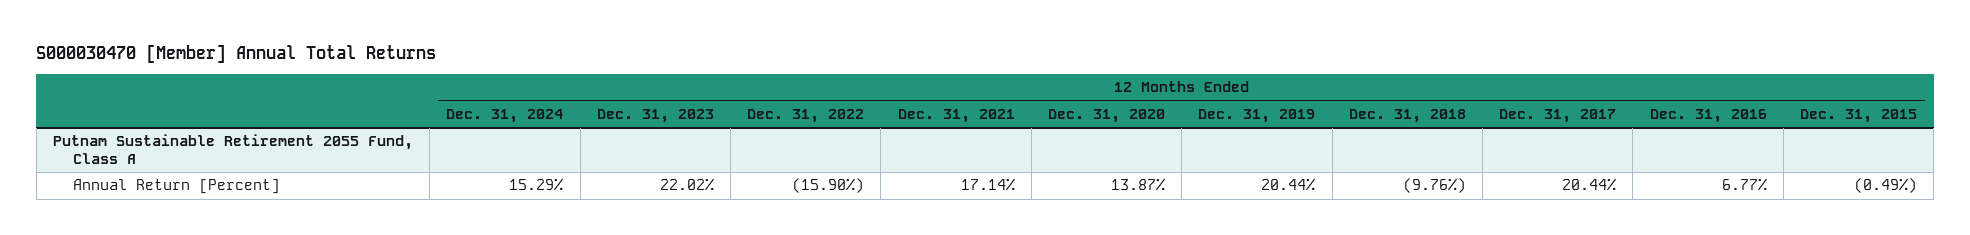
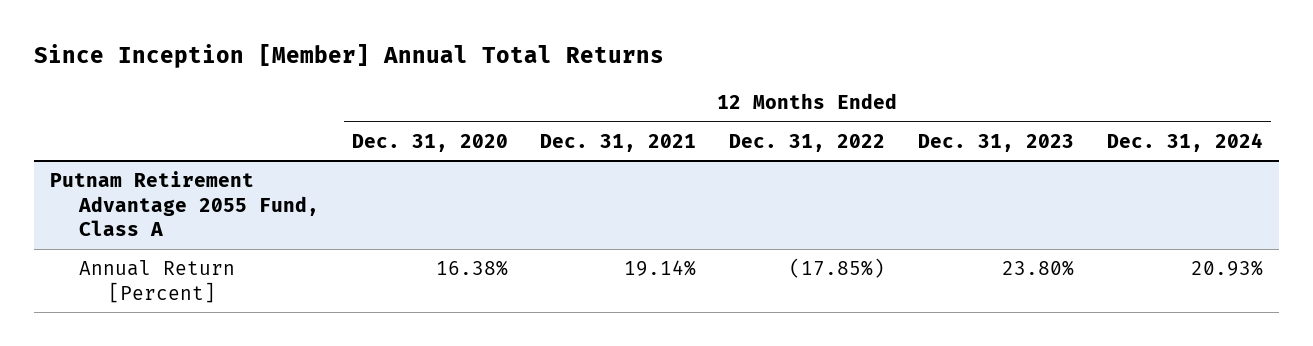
[36,44,437,64] S000030470 [Member] Annual Total Returns -> [33,44,664,69] Since Inception [Member] Annual Total Returns
[1198,109,1316,124] Dec. 31, 2019 -> none
[1348,109,1466,124] Dec. 31, 2018 -> none
[1499,109,1617,124] Dec. 31, 2017 -> none
[1649,109,1767,124] Dec. 31, 2016 -> none
[1800,109,1918,124] Dec. 31, 2015 -> none
[53,134,414,164] Putnam Sustainable Retirement 2055 Fund, Class A -> [49,171,320,236] Putnam Retirement Advantage 2055 Fund, Class A
[509,178,564,192] 15.29% -> [1190,260,1263,277] 20.93%
[659,178,714,192] 22.02% -> [1001,260,1074,277] 23.80%
[792,178,865,194] (15.90%) -> [789,258,886,279] (17.85%)
[960,178,1015,192] 17.14% -> [624,260,697,277] 19.14%
[1111,178,1166,192] 13.87% -> [435,260,508,277] 16.38%

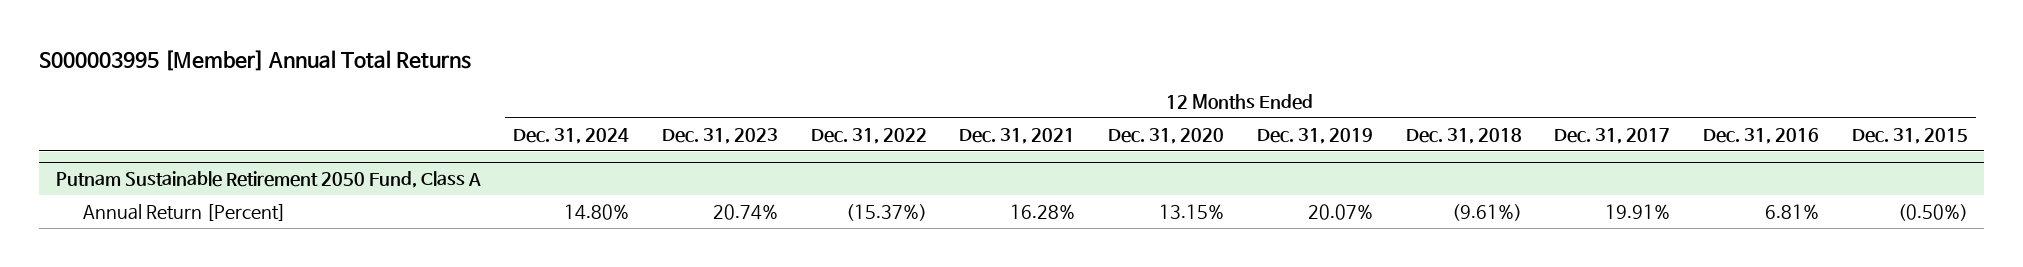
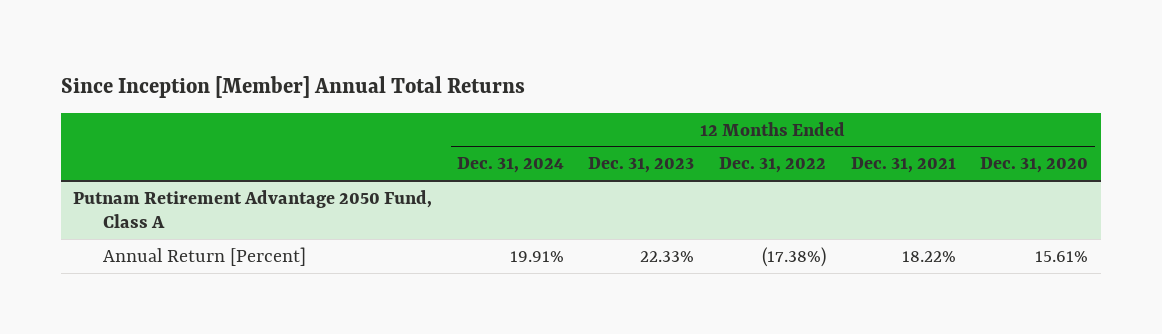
[39,50,472,72] S000003995 [Member] Annual Total Returns -> [60,75,525,98] Since Inception [Member] Annual Total Returns
[1256,127,1373,144] Dec. 31, 2019 -> none
[1405,127,1522,144] Dec. 31, 2018 -> none
[1554,127,1671,144] Dec. 31, 2017 -> none
[1702,127,1819,144] Dec. 31, 2016 -> none
[1851,127,1968,144] Dec. 31, 2015 -> none
[55,171,481,189] Putnam Sustainable Retirement 2050 Fund, Class A -> [73,189,433,228] Putnam Retirement Advantage 2050 Fund, Class A
[564,203,630,220] 14.80% -> [509,250,564,262] 19.91%
[713,203,779,220] 20.74% -> [640,250,695,262] 22.33%
[845,203,927,221] (15.37%) -> [762,246,827,267] (17.38%)
[1010,203,1076,219] 16.28% -> [901,250,956,262] 18.22%
[1159,203,1225,219] 13.15% -> [1035,250,1089,262] 15.61%

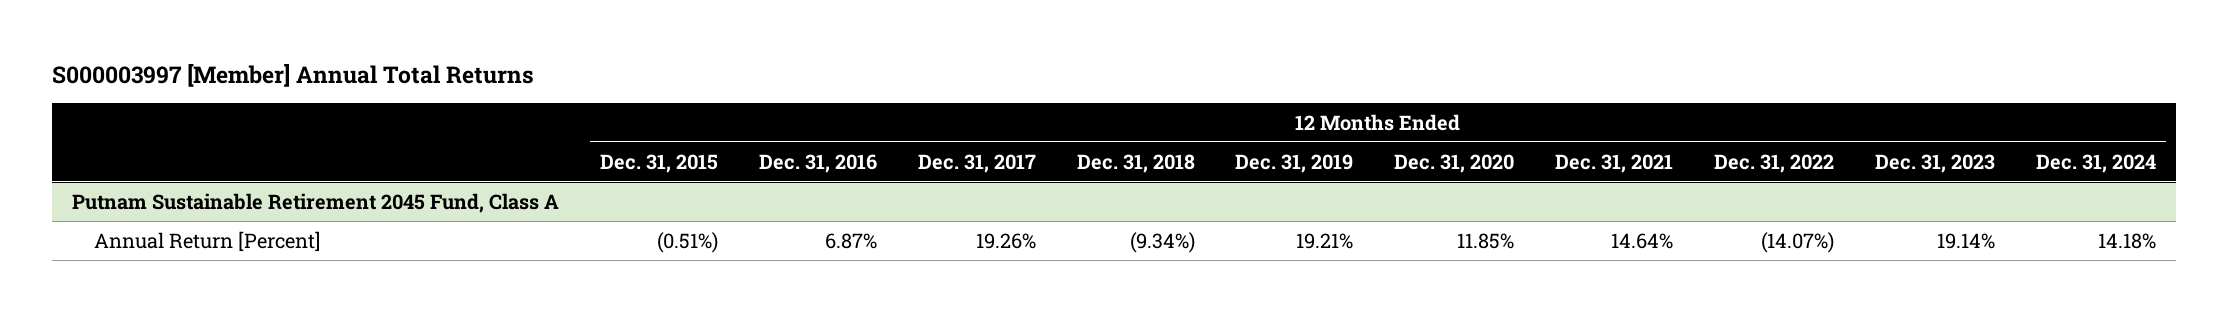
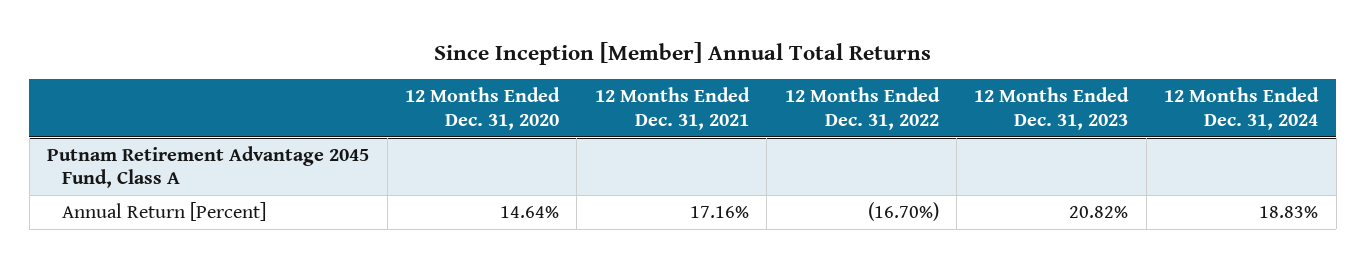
[51,64,534,88] S000003997 [Member] Annual Total Returns -> [433,41,931,65] Since Inception [Member] Annual Total Returns
[599,153,718,173] Dec. 31, 2015 -> none
[758,153,877,173] Dec. 31, 2016 -> none
[917,153,1036,173] Dec. 31, 2017 -> none
[1076,153,1195,173] Dec. 31, 2018 -> none
[1235,153,1354,173] Dec. 31, 2019 -> none
[72,192,560,213] Putnam Sustainable Retirement 2045 Fund, Class A -> [47,146,370,189] Putnam Retirement Advantage 2045 Fund, Class A
[1457,232,1515,249] 11.85% -> [499,206,559,219] 14.64%
[1611,232,1674,249] 14.64% -> [689,206,749,219] 17.16%
[1761,231,1835,253] (14.07%) -> [867,202,939,222] (16.70%)
[1936,232,1995,249] 19.14% -> [1069,206,1129,219] 20.82%
[2097,232,2156,249] 14.18% -> [1259,206,1319,219] 18.83%

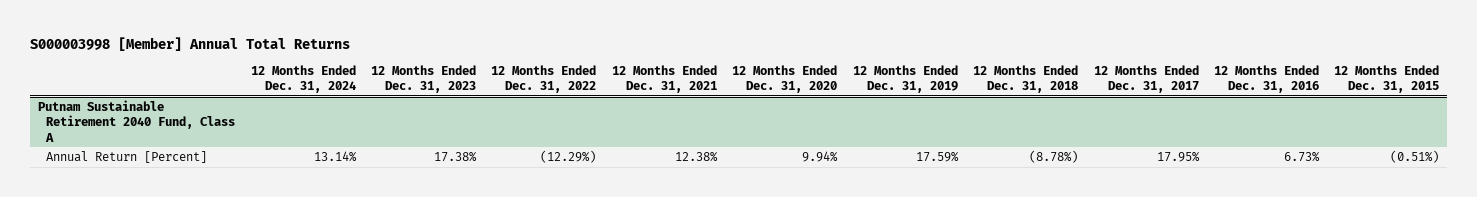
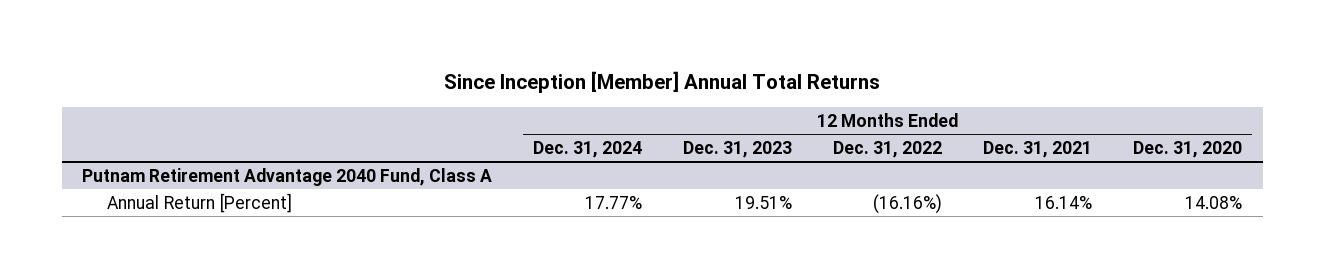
[30,36,351,51] S000003998 [Member] Annual Total Returns -> [444,71,881,94] Since Inception [Member] Annual Total Returns
[852,64,958,93] 12 Months Ended Dec. 31, 2019 -> none
[973,64,1079,93] 12 Months Ended Dec. 31, 2018 -> none
[1093,64,1199,93] 12 Months Ended Dec. 31, 2017 -> none
[1213,64,1319,93] 12 Months Ended Dec. 31, 2016 -> none
[1334,64,1440,93] 12 Months Ended Dec. 31, 2015 -> none
[37,100,236,142] Putnam Sustainable Retirement 2040 Fund, Class A -> [82,167,493,186] Putnam Retirement Advantage 2040 Fund, Class A
[313,151,357,163] 13.14% -> [585,195,643,209] 17.77%
[434,151,478,163] 17.38% -> [735,195,793,209] 19.51%
[540,150,597,164] (12.29%) -> [873,193,943,214] (16.16%)
[674,151,718,163] 12.38% -> [1035,195,1093,209] 16.14%
[802,151,839,163] 9.94% -> [1185,195,1243,209] 14.08%

